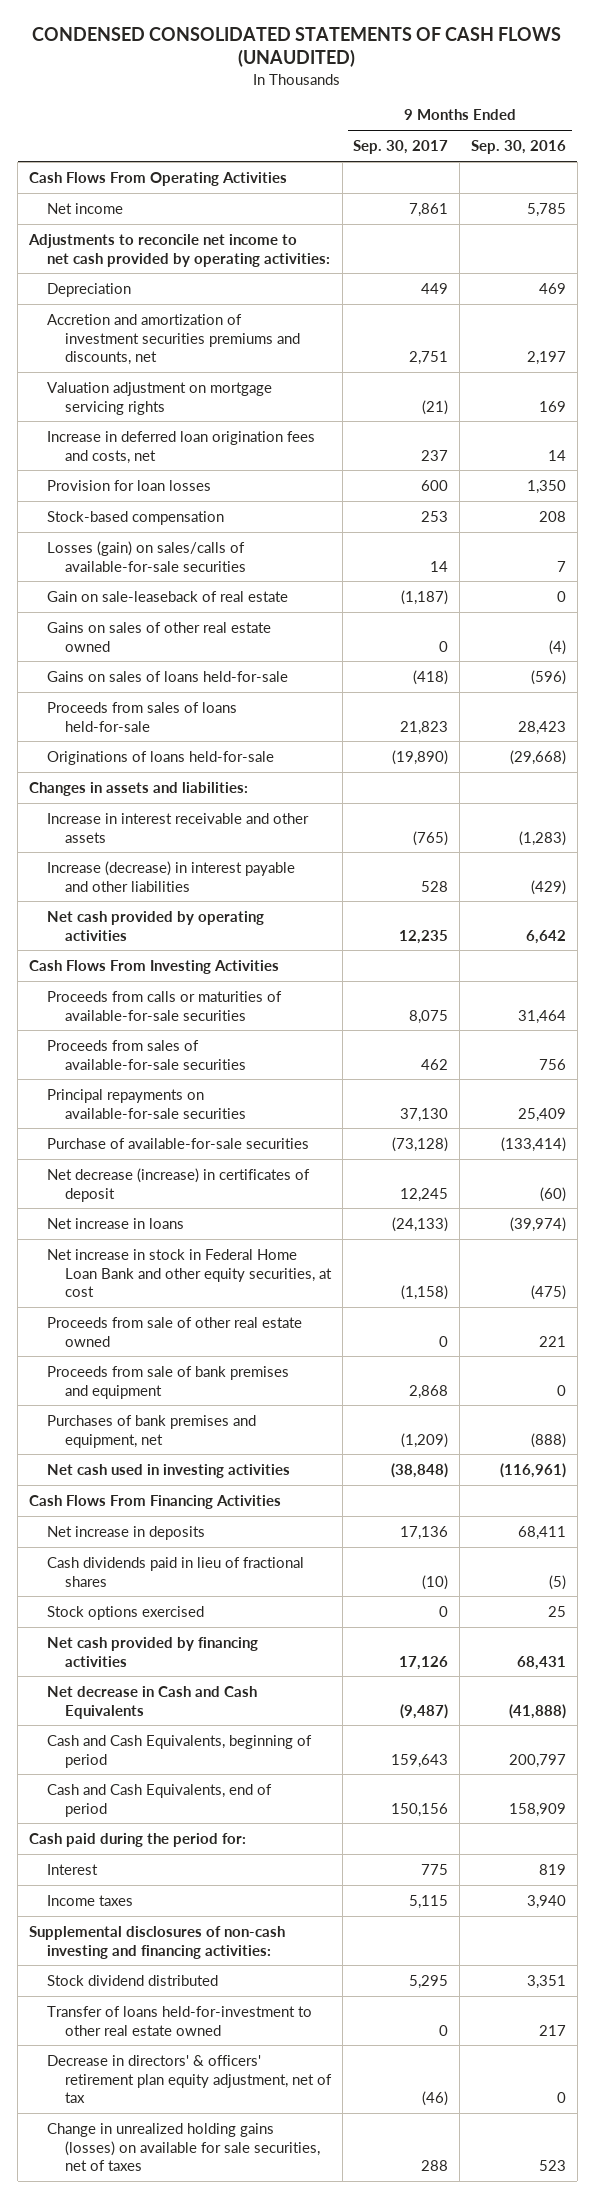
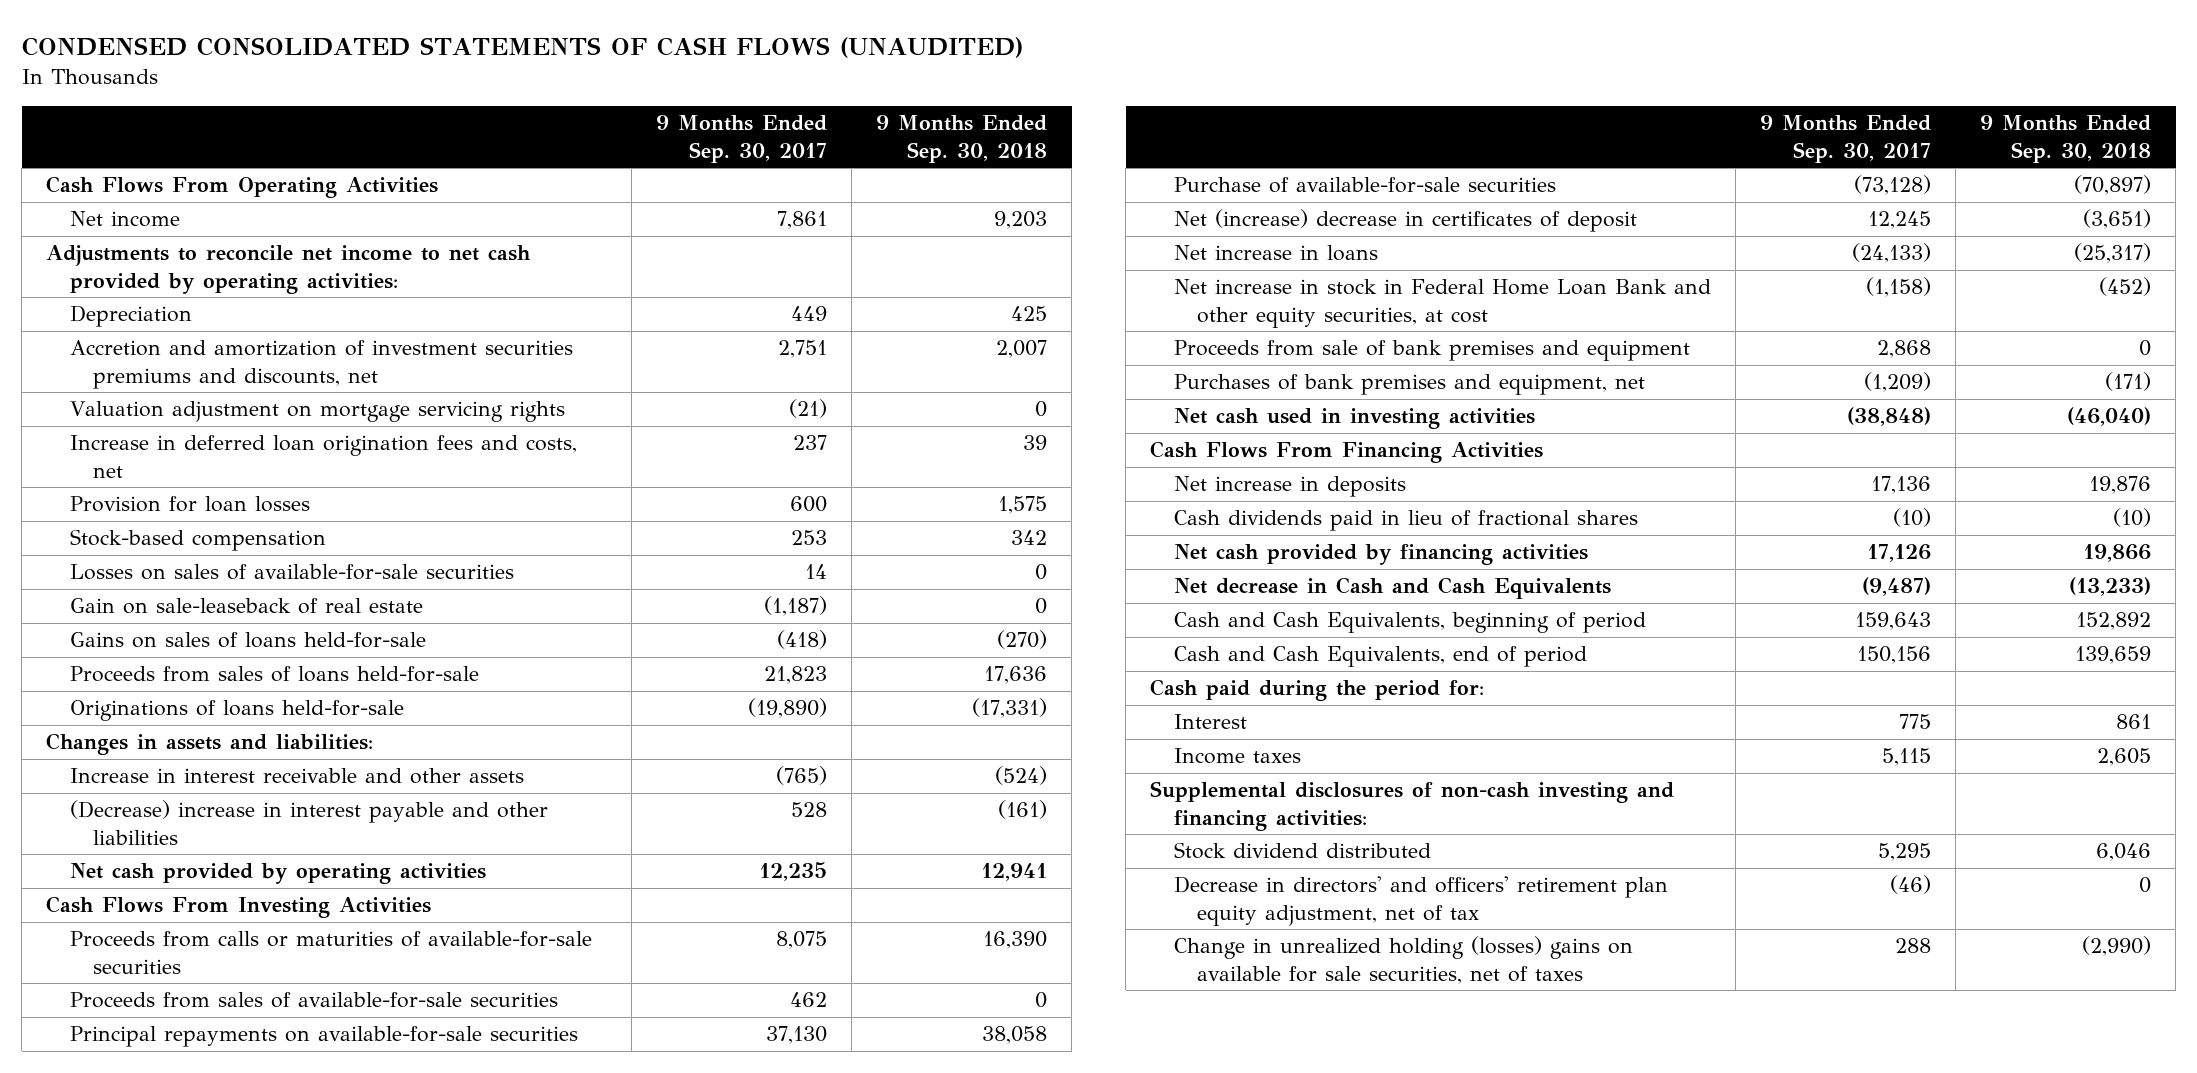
[470,140,566,155] Sep. 30, 2016 -> none
none -> [876,115,1048,164] 9 Months Ended Sep. 30, 2018
[46,540,247,572] Losses (gain) on sales/calls of available-for-sale securities -> [69,564,514,581] Losses on sales of available-for-sale securities
[46,621,271,652] Gains on sales of other real estate owned -> none
[46,860,295,892] Increase (decrease) in interest payable and other liabilities -> [69,800,548,846] (Decrease) increase in interest payable and other liabilities
[46,1167,310,1202] Net decrease (increase) in certificates of deposit -> [1173,209,1637,233] Net (increase) decrease in certificates of deposit
[46,1316,302,1347] Proceeds from sale of other real estate owned -> none
[46,1605,204,1620] Stock options exercised -> none
[46,2005,312,2036] Transfer of loans held-for-investment to other real estate owned -> none
[46,2054,333,2104] Decrease in directors' & officers' retirement plan equity adjustment, net of tax -> [1173,876,1668,927] Decrease in directors' and officers' retirement plan equity adjustment, net of tax
[46,2122,321,2172] Change in unrealized holding gains (losses) on available for sale securities, net of taxes -> [1173,936,1633,985] Change in unrealized holding (losses) gains on available for sale securities, net of taxes

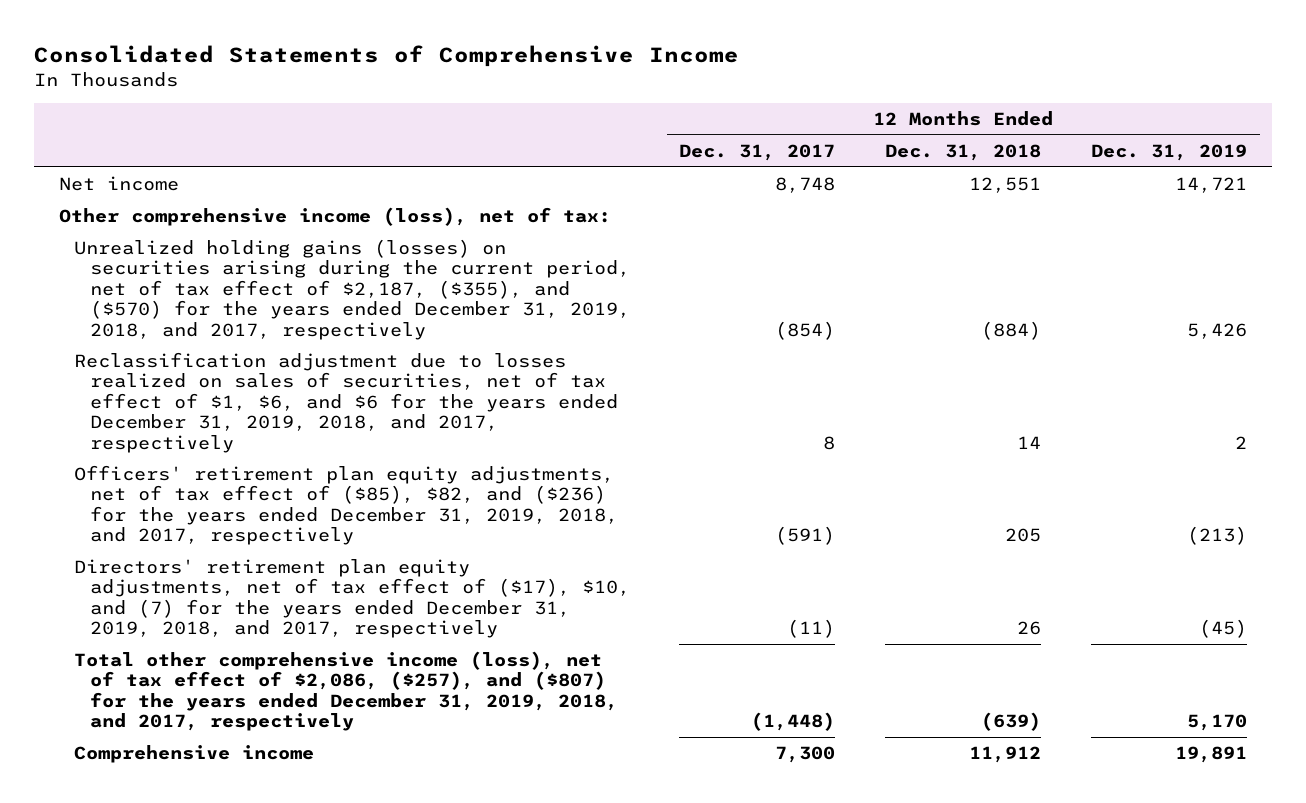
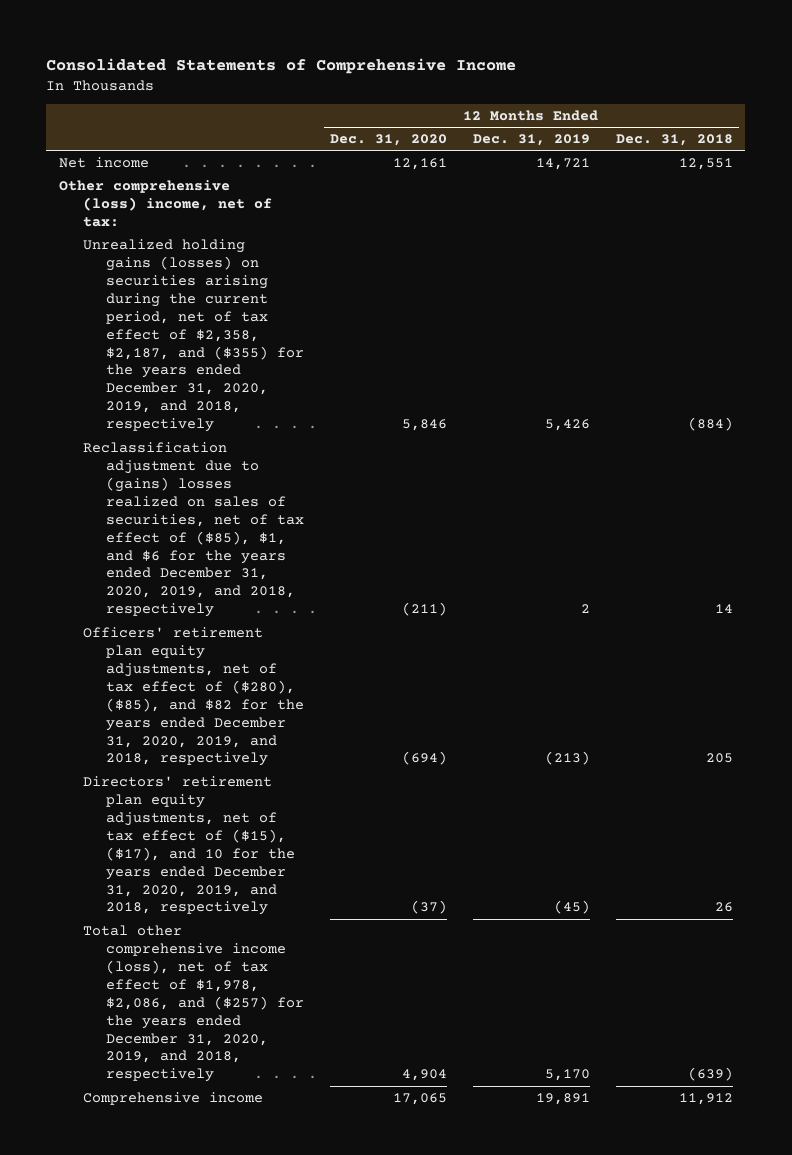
[679,144,836,162] Dec. 31, 2017 -> none
none -> [330,134,448,147] Dec. 31, 2020
[59,207,612,227] Other comprehensive income (loss), net of tax: -> [59,179,272,227] Other comprehensive (loss) income, net of tax:
[74,239,630,340] Unrealized holding gains (losses) on securities arising during the current period, net of tax effect of $2,187, ($355), and ($570) for the years ended December 31, 2019, 2018, and 2017, respectively -> [82,238,305,433] Unrealized holding gains (losses) on securities arising during the current period, net of tax effect of $2,358, $2,187, and ($355) for the years ended December 31, 2020, 2019, and 2018, respectively
[74,352,618,453] Reclassification adjustment due to losses realized on sales of securities, net of tax effect of $1, $6, and $6 for the years ended December 31, 2019, 2018, and 2017, respectively -> [82,441,305,618] Reclassification adjustment due to (gains) losses realized on sales of securities, net of tax effect of ($85), $1, and $6 for the years ended December 31, 2020, 2019, and 2018, respectively
[74,465,618,546] Officers' retirement plan equity adjustments, net of tax effect of ($85), $82, and ($236) for the years ended December 31, 2019, 2018, and 2017, respectively -> [82,626,305,767] Officers' retirement plan equity adjustments, net of tax effect of ($280), ($85), and $82 for the years ended December 31, 2020, 2019, and 2018, respectively
[74,559,630,639] Directors' retirement plan equity adjustments, net of tax effect of ($17), $10, and (7) for the years ended December 31, 2019, 2018, and 2017, respectively -> [82,775,296,916] Directors' retirement plan equity adjustments, net of tax effect of ($15), ($17), and 10 for the years ended December 31, 2020, 2019, and 2018, respectively
[74,651,618,732] Total other comprehensive income (loss), net of tax effect of $2,086, ($257), and ($807) for the years ended December 31, 2019, 2018, and 2017, respectively -> [82,924,305,1083] Total other comprehensive income (loss), net of tax effect of $1,978, $2,086, and ($257) for the years ended December 31, 2020, 2019, and 2018, respectively

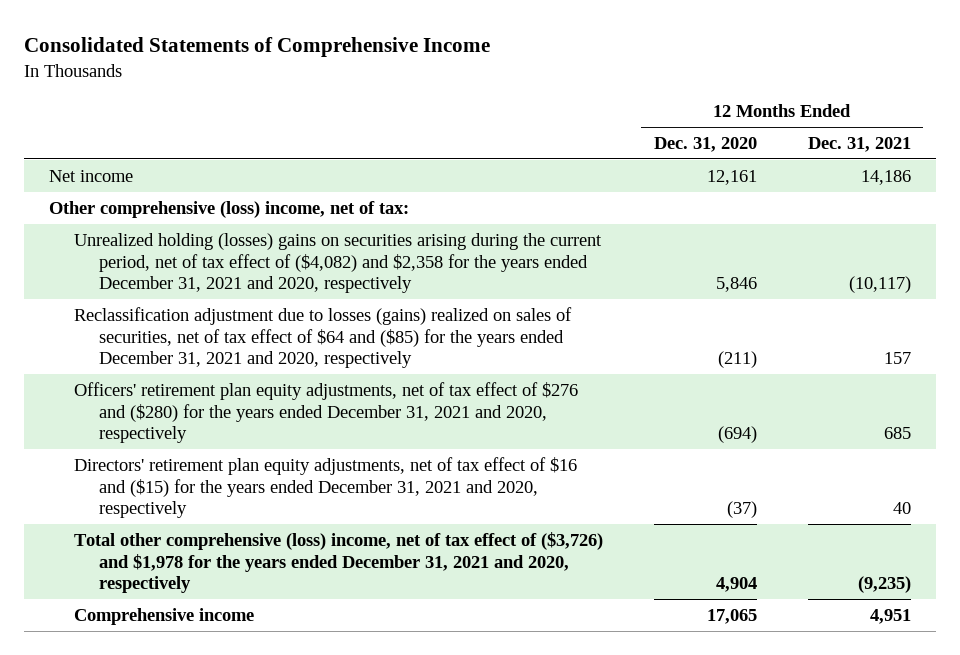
[472,134,590,147] Dec. 31, 2019 -> none
[615,134,733,147] Dec. 31, 2018 -> none
none -> [807,136,911,152] Dec. 31, 2021
[82,238,305,433] Unrealized holding gains (losses) on securities arising during the current period, net of tax effect of $2,358, $2,187, and ($355) for the years ended December 31, 2020, 2019, and 2018, respectively -> [73,232,602,294] Unrealized holding (losses) gains on securities arising during the current period, net of tax effect of ($4,082) and $2,358 for the years ended December 31, 2021 and 2020, respectively
[82,441,305,618] Reclassification adjustment due to (gains) losses realized on sales of securities, net of tax effect of ($85), $1, and $6 for the years ended December 31, 2020, 2019, and 2018, respectively -> [73,306,572,369] Reclassification adjustment due to losses (gains) realized on sales of securities, net of tax effect of $64 and ($85) for the years ended December 31, 2021 and 2020, respectively
[82,626,305,767] Officers' retirement plan equity adjustments, net of tax effect of ($280), ($85), and $82 for the years ended December 31, 2020, 2019, and 2018, respectively -> [73,381,578,444] Officers' retirement plan equity adjustments, net of tax effect of $276 and ($280) for the years ended December 31, 2021 and 2020, respectively
[82,775,296,916] Directors' retirement plan equity adjustments, net of tax effect of ($15), ($17), and 10 for the years ended December 31, 2020, 2019, and 2018, respectively -> [73,456,577,519] Directors' retirement plan equity adjustments, net of tax effect of $16 and ($15) for the years ended December 31, 2021 and 2020, respectively
[82,924,305,1083] Total other comprehensive income (loss), net of tax effect of $1,978, $2,086, and ($257) for the years ended December 31, 2020, 2019, and 2018, respectively -> [73,531,603,594] Total other comprehensive (loss) income, net of tax effect of ($3,726) and $1,978 for the years ended December 31, 2021 and 2020, respectively

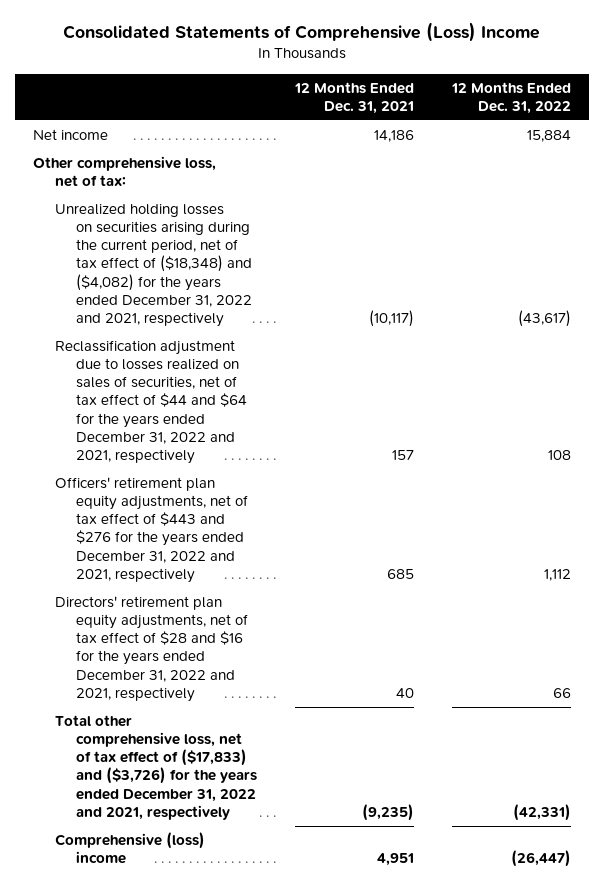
[23,37,490,58] Consolidated Statements of Comprehensive Income -> [62,22,540,43] Consolidated Statements of Comprehensive (Loss) Income
[653,136,757,152] Dec. 31, 2020 -> none
none -> [450,81,571,114] 12 Months Ended Dec. 31, 2022
[49,200,410,218] Other comprehensive (loss) income, net of tax: -> [33,156,217,188] Other comprehensive loss, net of tax:
[73,232,602,294] Unrealized holding (losses) gains on securities arising during the current period, net of tax effect of ($4,082) and $2,358 for the years ended December 31, 2021 and 2020, respectively -> [54,204,253,327] Unrealized holding losses on securities arising during the current period, net of tax effect of ($18,348) and ($4,082) for the years ended December 31, 2022 and 2021, respectively
[73,306,572,369] Reclassification adjustment due to losses (gains) realized on sales of securities, net of tax effect of $64 and ($85) for the years ended December 31, 2021 and 2020, respectively -> [54,340,248,464] Reclassification adjustment due to losses realized on sales of securities, net of tax effect of $44 and $64 for the years ended December 31, 2022 and 2021, respectively
[73,381,578,444] Officers' retirement plan equity adjustments, net of tax effect of $276 and ($280) for the years ended December 31, 2021 and 2020, respectively -> [54,477,249,583] Officers' retirement plan equity adjustments, net of tax effect of $443 and $276 for the years ended December 31, 2022 and 2021, respectively
[73,456,577,519] Directors' retirement plan equity adjustments, net of tax effect of $16 and ($15) for the years ended December 31, 2021 and 2020, respectively -> [54,596,249,702] Directors' retirement plan equity adjustments, net of tax effect of $28 and $16 for the years ended December 31, 2022 and 2021, respectively
[73,531,603,594] Total other comprehensive (loss) income, net of tax effect of ($3,726) and $1,978 for the years ended December 31, 2021 and 2020, respectively -> [54,715,258,820] Total other comprehensive loss, net of tax effect of ($17,833) and ($3,726) for the years ended December 31, 2022 and 2021, respectively
[73,607,254,625] Comprehensive income -> [54,832,205,865] Comprehensive (loss) income

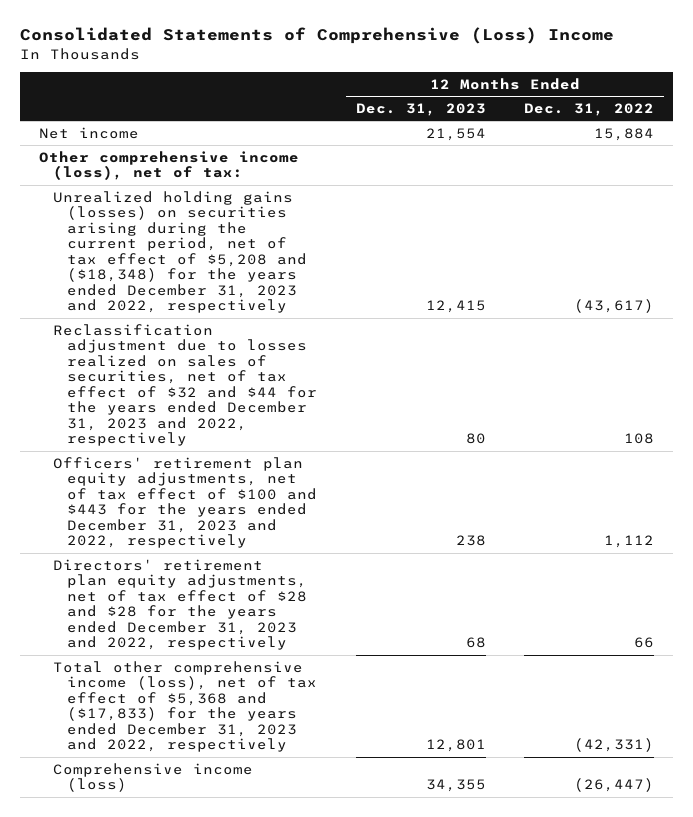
[293,81,414,114] 12 Months Ended Dec. 31, 2021 -> none
none -> [355,102,486,116] Dec. 31, 2023
[33,156,217,188] Other comprehensive loss, net of tax: -> [38,150,299,181] Other comprehensive income (loss), net of tax:
[54,204,253,327] Unrealized holding losses on securities arising during the current period, net of tax effect of ($18,348) and ($4,082) for the years ended December 31, 2022 and 2021, respectively -> [53,190,308,314] Unrealized holding gains (losses) on securities arising during the current period, net of tax effect of $5,208 and ($18,348) for the years ended December 31, 2023 and 2022, respectively
[54,340,248,464] Reclassification adjustment due to losses realized on sales of securities, net of tax effect of $44 and $64 for the years ended December 31, 2022 and 2021, respectively -> [53,323,318,447] Reclassification adjustment due to losses realized on sales of securities, net of tax effect of $32 and $44 for the years ended December 31, 2023 and 2022, respectively
[54,477,249,583] Officers' retirement plan equity adjustments, net of tax effect of $443 and $276 for the years ended December 31, 2022 and 2021, respectively -> [53,456,318,549] Officers' retirement plan equity adjustments, net of tax effect of $100 and $443 for the years ended December 31, 2023 and 2022, respectively
[54,596,249,702] Directors' retirement plan equity adjustments, net of tax effect of $28 and $16 for the years ended December 31, 2022 and 2021, respectively -> [53,558,308,651] Directors' retirement plan equity adjustments, net of tax effect of $28 and $28 for the years ended December 31, 2023 and 2022, respectively
[54,715,258,820] Total other comprehensive loss, net of tax effect of ($17,833) and ($3,726) for the years ended December 31, 2022 and 2021, respectively -> [53,660,318,753] Total other comprehensive income (loss), net of tax effect of $5,368 and ($17,833) for the years ended December 31, 2023 and 2022, respectively
[54,832,205,865] Comprehensive (loss) income -> [53,762,254,793] Comprehensive income (loss)

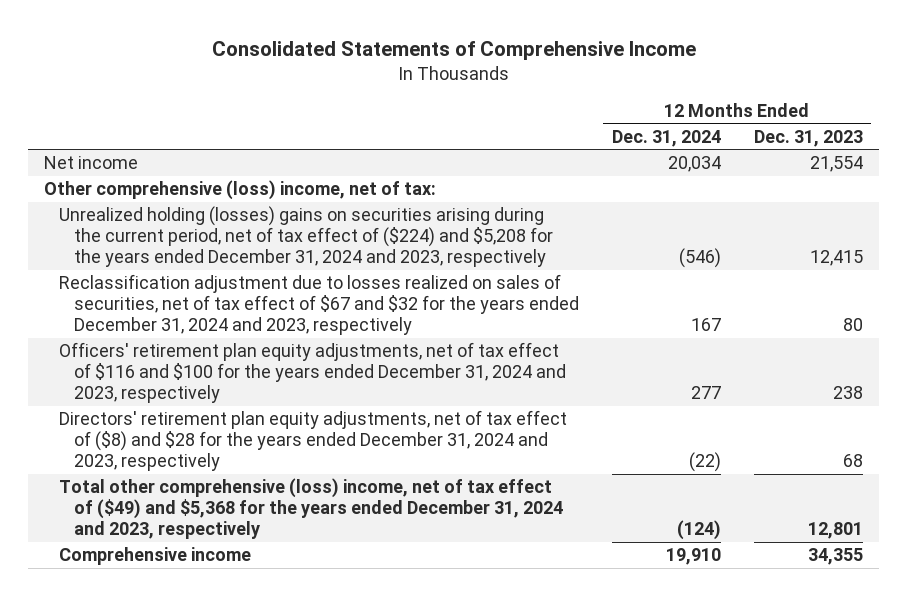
[19,27,614,45] Consolidated Statements of Comprehensive (Loss) Income -> [211,40,696,60] Consolidated Statements of Comprehensive Income
[523,102,654,116] Dec. 31, 2022 -> none
none -> [611,129,721,147] Dec. 31, 2024
[38,150,299,181] Other comprehensive income (loss), net of tax: -> [44,180,437,201] Other comprehensive (loss) income, net of tax:
[53,190,308,314] Unrealized holding gains (losses) on securities arising during the current period, net of tax effect of $5,208 and ($18,348) for the years ended December 31, 2023 and 2022, respectively -> [59,206,553,268] Unrealized holding (losses) gains on securities arising during the current period, net of tax effect of ($224) and $5,208 for the years ended December 31, 2024 and 2023, respectively
[53,323,318,447] Reclassification adjustment due to losses realized on sales of securities, net of tax effect of $32 and $44 for the years ended December 31, 2023 and 2022, respectively -> [59,274,579,336] Reclassification adjustment due to losses realized on sales of securities, net of tax effect of $67 and $32 for the years ended December 31, 2024 and 2023, respectively
[53,456,318,549] Officers' retirement plan equity adjustments, net of tax effect of $100 and $443 for the years ended December 31, 2023 and 2022, respectively -> [59,342,566,404] Officers' retirement plan equity adjustments, net of tax effect of $116 and $100 for the years ended December 31, 2024 and 2023, respectively
[53,558,308,651] Directors' retirement plan equity adjustments, net of tax effect of $28 and $28 for the years ended December 31, 2023 and 2022, respectively -> [59,410,568,472] Directors' retirement plan equity adjustments, net of tax effect of ($8) and $28 for the years ended December 31, 2024 and 2023, respectively
[53,660,318,753] Total other comprehensive income (loss), net of tax effect of $5,368 and ($17,833) for the years ended December 31, 2023 and 2022, respectively -> [59,478,563,540] Total other comprehensive (loss) income, net of tax effect of ($49) and $5,368 for the years ended December 31, 2024 and 2023, respectively
[53,762,254,793] Comprehensive income (loss) -> [59,547,252,566] Comprehensive income

